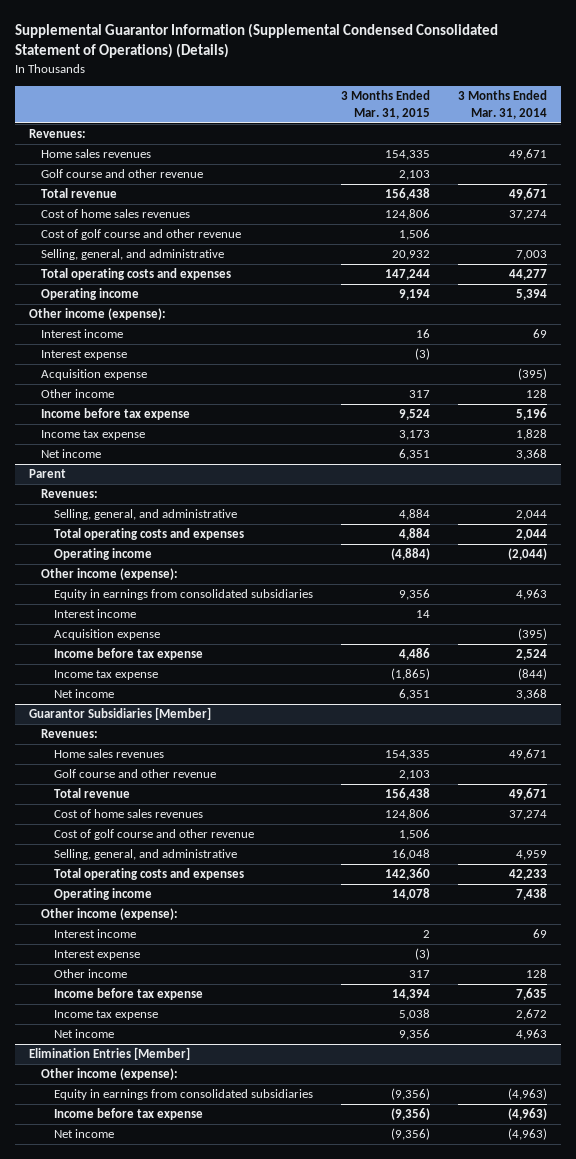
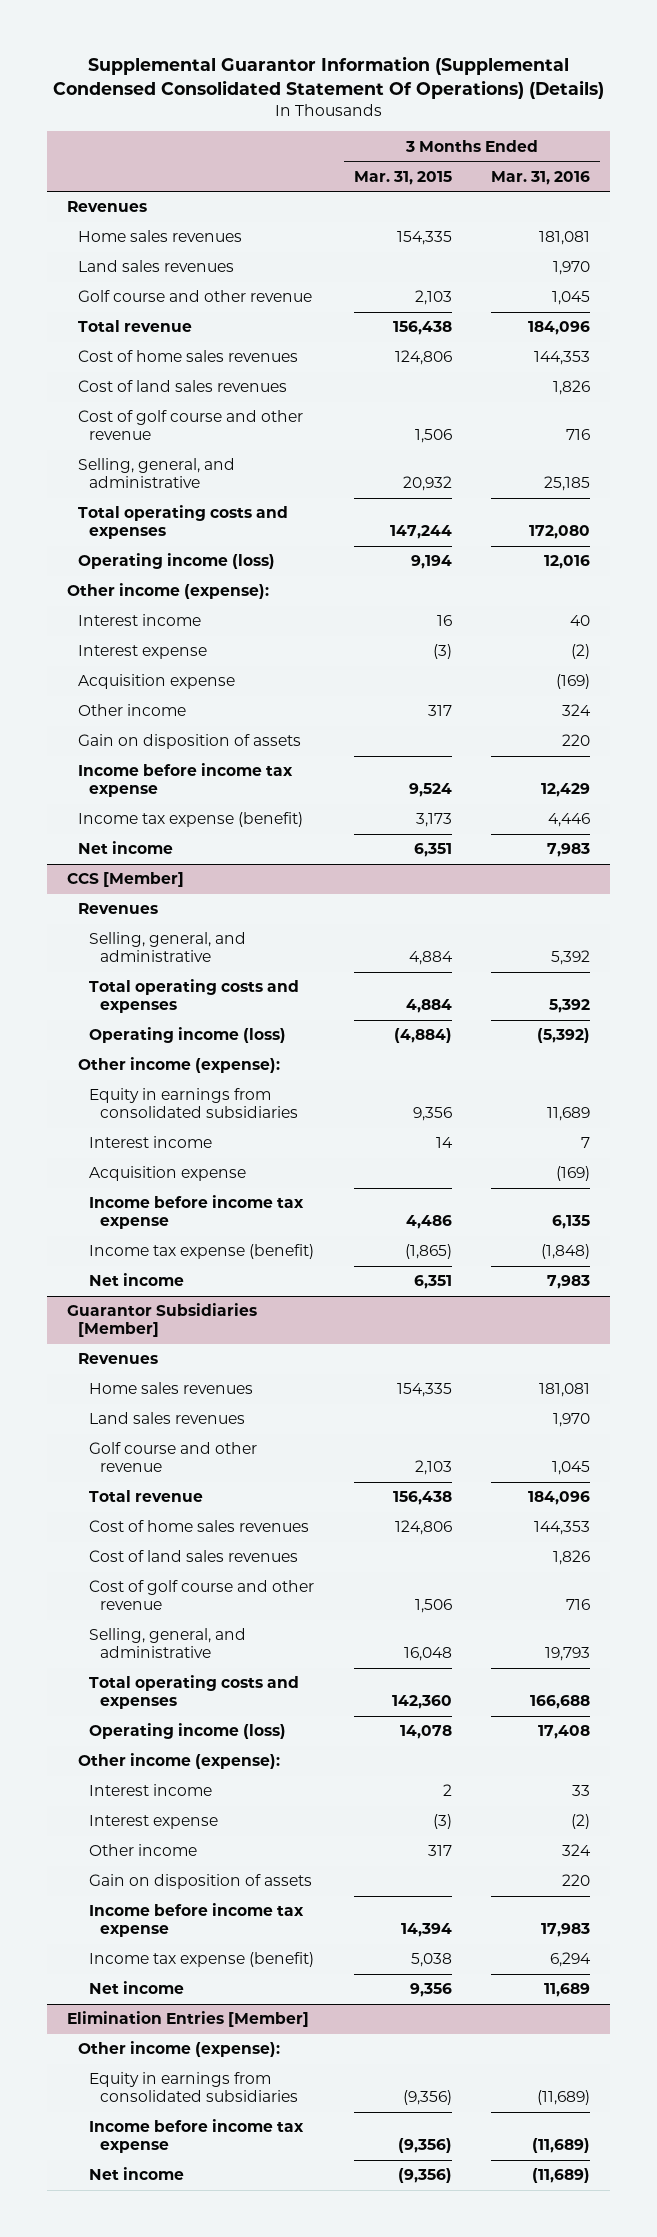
[14,22,498,59] Supplemental Guarantor Information (Supplemental Condensed Consolidated Statement of Operations) (Details) -> [52,56,604,100] Supplemental Guarantor Information (Supplemental Condensed Consolidated Statement Of Operations) (Details)
[458,90,548,119] 3 Months Ended Mar. 31, 2014 -> none
none -> [491,170,591,185] Mar. 31, 2016
[28,129,86,139] Revenues: -> [67,201,148,213] Revenues
none -> [78,260,235,273] Land sales revenues
none -> [78,380,288,393] Cost of land sales revenues
[41,288,140,301] Operating income -> [78,553,276,570] Operating income (loss)
none -> [78,734,302,750] Gain on disposition of assets
[41,408,191,421] Income before tax expense -> [78,763,294,798] Income before income tax expense
[41,430,146,441] Income tax expense -> [78,812,304,828] Income tax expense (benefit)
[28,469,66,479] Parent -> [67,872,185,888] CCS [Member]
[41,489,99,499] Revenues: -> [78,903,159,915] Revenues
[54,548,153,561] Operating income -> [88,1027,286,1044] Operating income (loss)
[54,648,204,661] Income before tax expense -> [88,1195,304,1230] Income before income tax expense
[54,670,159,681] Income tax expense -> [88,1244,314,1260] Income tax expense (benefit)
[41,729,99,739] Revenues: -> [78,1353,159,1365] Revenues
none -> [88,1412,245,1425] Land sales revenues
none -> [88,1550,298,1563] Cost of land sales revenues
[54,888,153,901] Operating income -> [88,1723,286,1740] Operating income (loss)
none -> [88,1874,312,1890] Gain on disposition of assets
[54,988,204,1001] Income before tax expense -> [88,1903,304,1938] Income before income tax expense
[54,1010,159,1021] Income tax expense -> [88,1952,314,1968] Income tax expense (benefit)
[54,1108,204,1121] Income before tax expense -> [88,2119,304,2154] Income before income tax expense

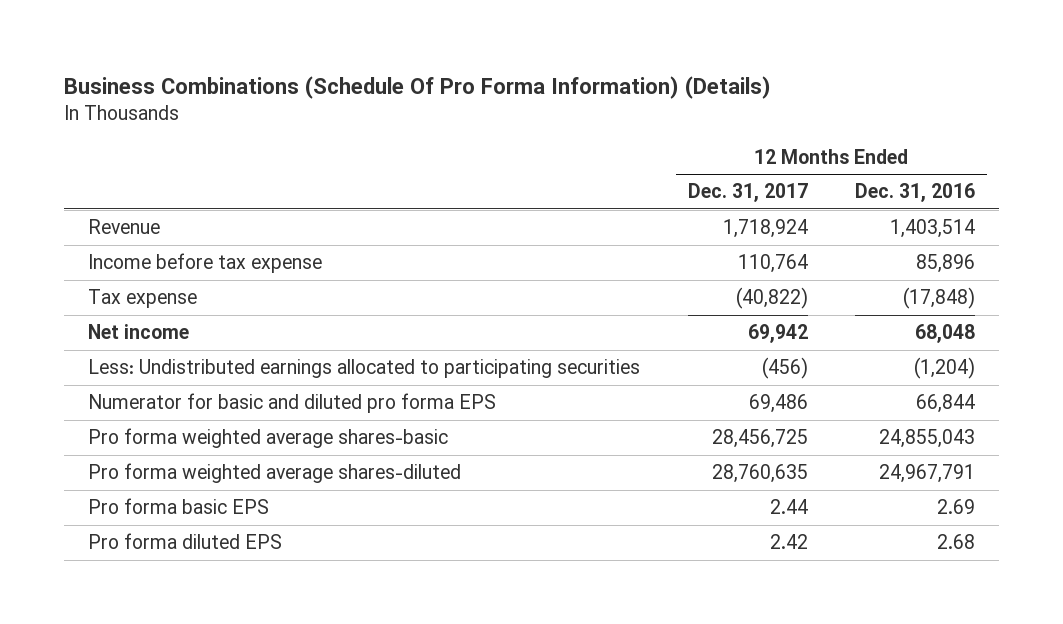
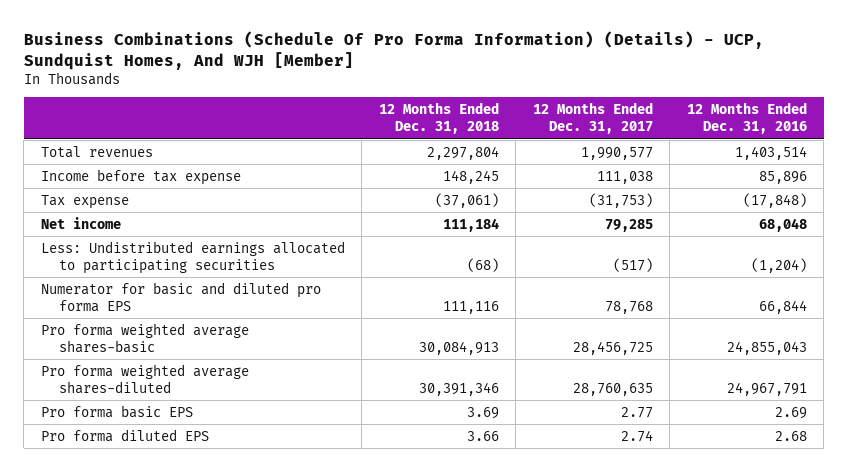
[64,76,772,100] Business Combinations (Schedule Of Pro Forma Information) (Details) -> [23,30,764,70] Business Combinations (Schedule Of Pro Forma Information) (Details) - UCP, Sundquist Homes, And WJH [Member]
none -> [378,101,499,135] 12 Months Ended Dec. 31, 2018
[88,219,161,235] Revenue -> none
none -> [40,145,153,158] Total revenues
[737,254,808,274] 110,764 -> [596,170,653,184] 111,038
[735,287,808,310] (40,822) -> [588,192,653,208] (31,753)
[747,324,808,344] 69,942 -> [604,218,653,232] 79,285
[761,357,808,380] (456) -> [612,258,653,273] (517)
[748,394,808,414] 69,486 -> [604,301,653,315] 78,768
[769,499,808,515] 2.44 -> [620,406,653,418] 2.77
[769,534,808,550] 2.42 -> [620,429,653,442] 2.74

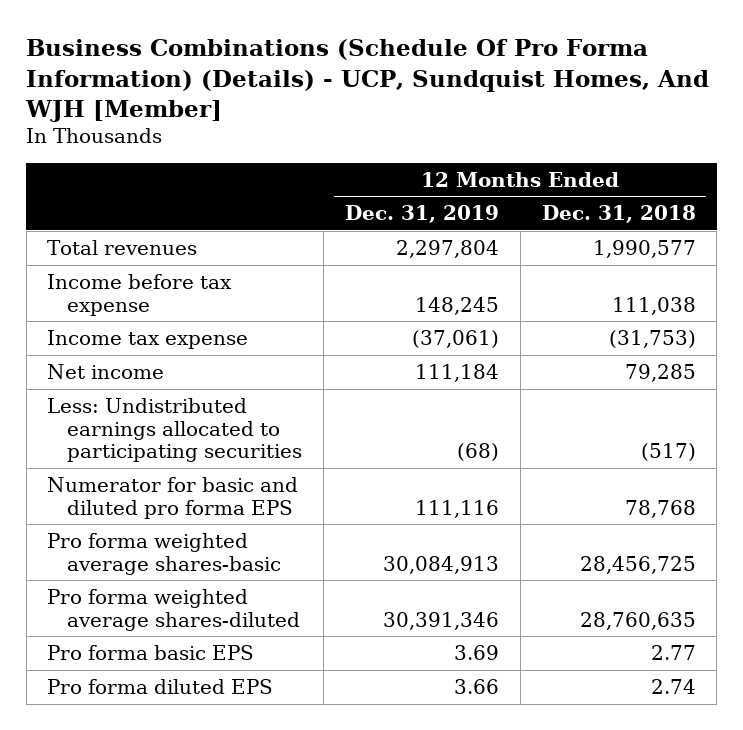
[532,101,653,135] 12 Months Ended Dec. 31, 2017 -> none
[686,101,807,135] 12 Months Ended Dec. 31, 2016 -> none
none -> [344,205,499,224] Dec. 31, 2019
[426,145,499,160] 2,297,804 -> [592,239,696,258] 1,990,577
[442,169,499,184] 148,245 -> [611,296,696,315] 111,038
[40,194,129,209] Tax expense -> [47,329,249,349] Income tax expense
[434,192,499,208] (37,061) -> [608,329,696,348] (31,753)
[442,217,499,232] 111,184 -> [624,363,696,382] 79,285
[466,258,499,273] (68) -> [640,443,696,462] (517)
[442,301,499,315] 111,116 -> [624,499,696,518] 78,768
[418,341,499,356] 30,084,913 -> [579,555,696,574] 28,456,725
[418,382,499,397] 30,391,346 -> [579,611,696,630] 28,760,635
[466,406,499,419] 3.69 -> [650,644,696,660] 2.77
[466,430,499,441] 3.66 -> [650,678,696,694] 2.74

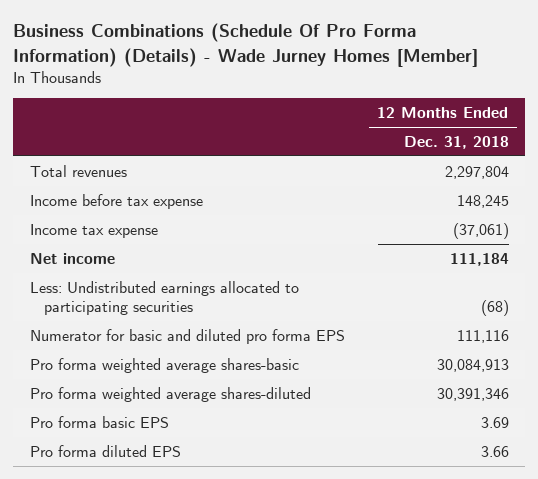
[25,39,710,122] Business Combinations (Schedule Of Pro Forma Information) (Details) - UCP, Sundquist Homes, And WJH [Member] -> [13,23,479,67] Business Combinations (Schedule Of Pro Forma Information) (Details) - Wade Jurney Homes [Member]
[344,205,499,224] Dec. 31, 2019 -> none
[592,239,696,258] 1,990,577 -> [444,165,509,179] 2,297,804
[611,296,696,315] 111,038 -> [456,194,509,208] 148,245
[608,329,696,348] (31,753) -> [452,222,509,239] (37,061)
[624,363,696,382] 79,285 -> [449,252,509,266] 111,184
[640,443,696,462] (517) -> [480,299,509,316] (68)
[624,499,696,518] 78,768 -> [456,329,509,343] 111,116
[579,555,696,574] 28,456,725 -> [436,358,509,372] 30,084,913
[579,611,696,630] 28,760,635 -> [436,387,509,401] 30,391,346
[650,644,696,660] 2.77 -> [480,416,509,428] 3.69
[650,678,696,694] 2.74 -> [480,445,509,457] 3.66

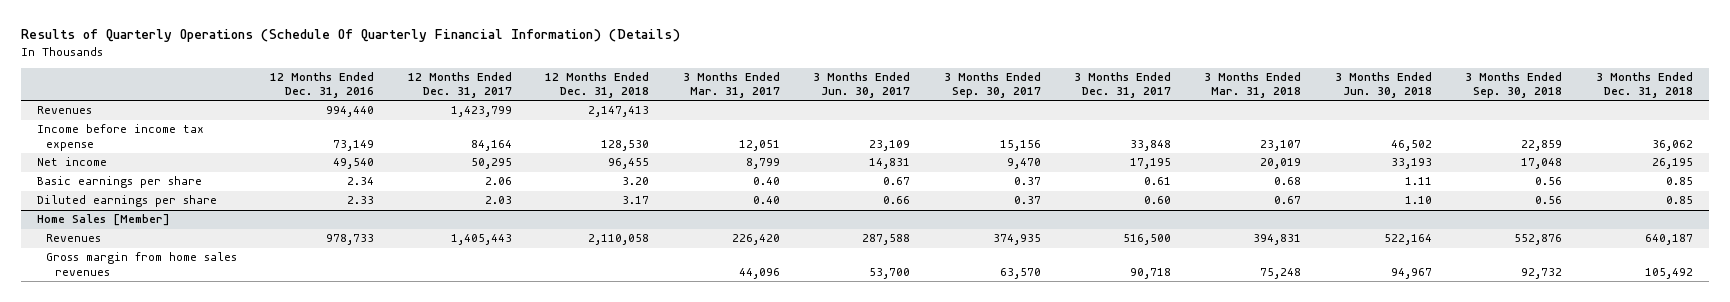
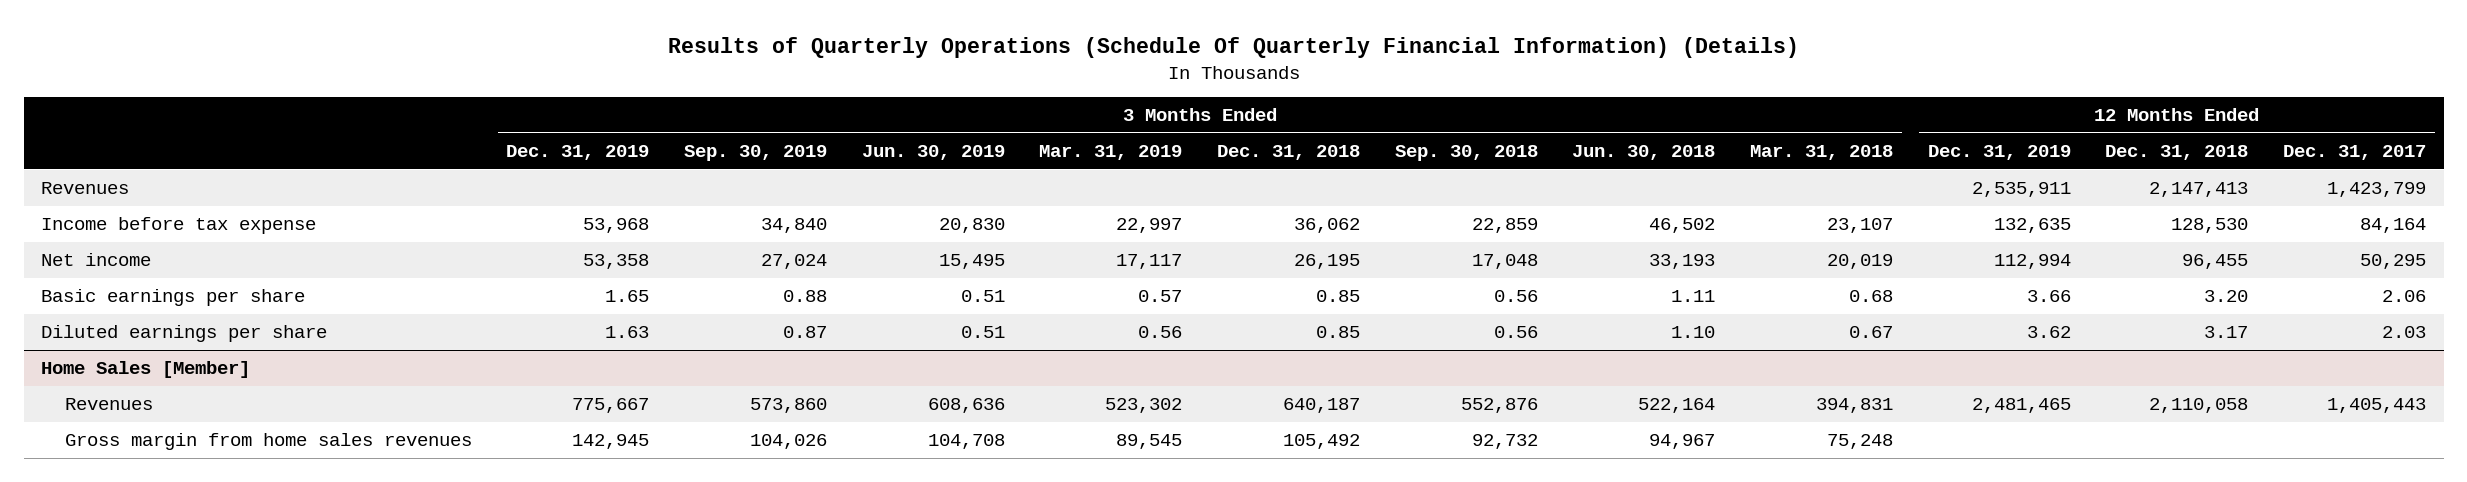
[270,72,375,99] 12 Months Ended Dec. 31, 2016 -> none
[682,72,780,99] 3 Months Ended Mar. 31, 2017 -> none
[813,72,911,99] 3 Months Ended Jun. 30, 2017 -> none
[943,72,1041,99] 3 Months Ended Sep. 30, 2017 -> none
[1073,72,1171,99] 3 Months Ended Dec. 31, 2017 -> none
none -> [506,144,650,160] Dec. 31, 2019
none -> [683,144,827,161] Sep. 30, 2019
none -> [861,144,1005,160] Jun. 30, 2019
none -> [1039,144,1183,160] Mar. 31, 2019
none -> [1927,144,2071,160] Dec. 31, 2019
[37,124,205,151] Income before income tax expense -> [41,216,317,234] Income before tax expense

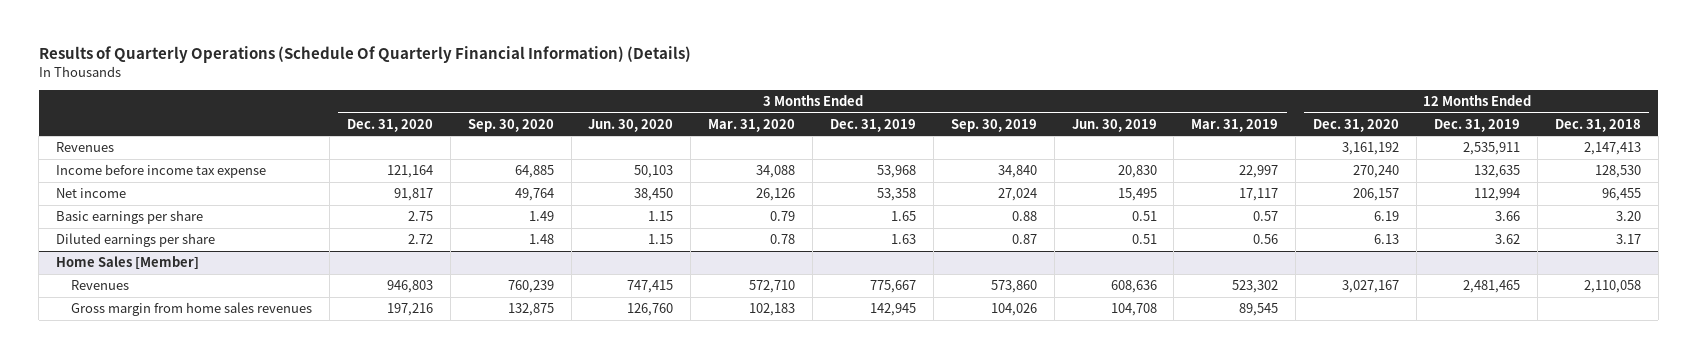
[1217,144,1361,160] Dec. 31, 2018 -> none
[1394,144,1538,161] Sep. 30, 2018 -> none
[1572,144,1716,160] Jun. 30, 2018 -> none
[1750,144,1894,160] Mar. 31, 2018 -> none
[2283,144,2427,160] Dec. 31, 2017 -> none
none -> [346,118,433,132] Dec. 31, 2020
none -> [467,118,554,132] Sep. 30, 2020
none -> [588,118,674,132] Jun. 30, 2020
none -> [708,118,796,132] Mar. 31, 2020
none -> [1313,118,1400,132] Dec. 31, 2020
[41,216,317,234] Income before tax expense -> [55,164,266,179] Income before income tax expense

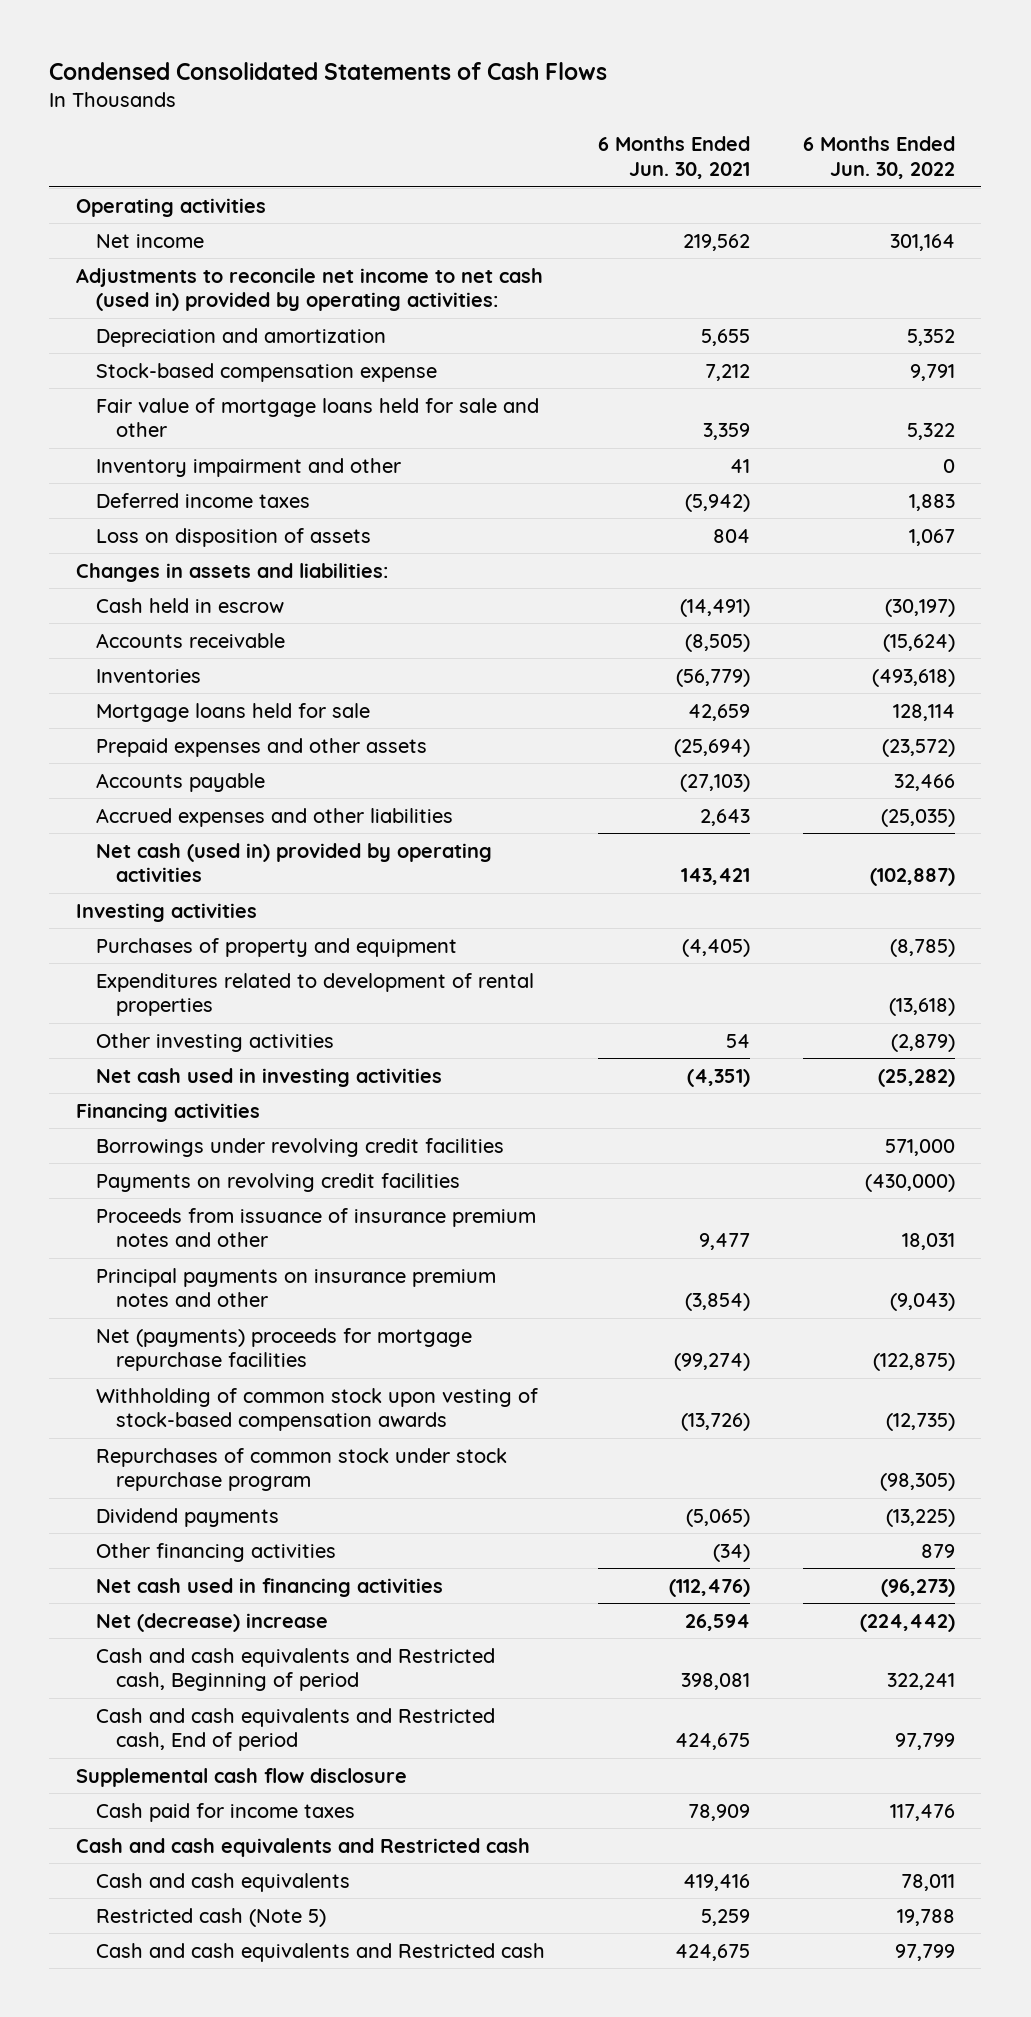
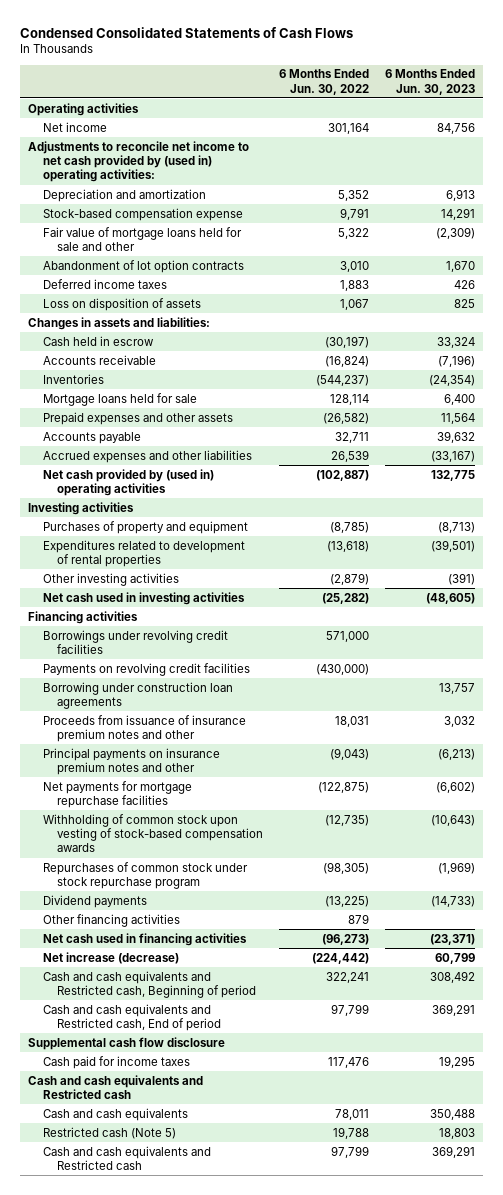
[597,136,750,179] 6 Months Ended Jun. 30, 2021 -> none
none -> [384,69,475,95] 6 Months Ended Jun. 30, 2023
[75,267,543,312] Adjustments to reconcile net income to net cash (used in) provided by operating activities: -> [28,140,250,183] Adjustments to reconcile net income to net cash provided by (used in) operating activities:
[95,457,401,477] Inventory impairment and other -> none
none -> [42,259,244,273] Abandonment of lot option contracts
[882,633,955,652] (15,624) -> [324,355,369,367] (16,824)
[871,668,955,687] (493,618) -> [315,374,369,386] (544,237)
[881,738,955,757] (23,572) -> [322,412,369,424] (26,582)
[893,773,955,791] 32,466 -> [334,431,369,443] 32,711
[880,808,955,827] (25,035) -> [330,449,369,462] 26,539
[95,842,492,883] Net cash (used in) provided by operating activities -> [42,468,214,496] Net cash provided by (used in) operating activities
none -> [42,681,233,709] Borrowing under construction loan agreements
[95,1327,472,1372] Net (payments) proceeds for mortgage repurchase facilities -> [42,780,192,808] Net payments for mortgage repurchase facilities
[95,1612,328,1632] Net (decrease) increase -> [42,951,179,964] Net increase (decrease)

